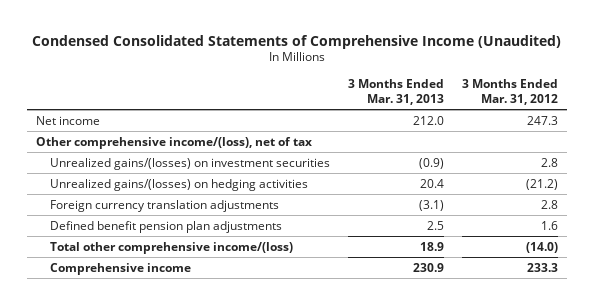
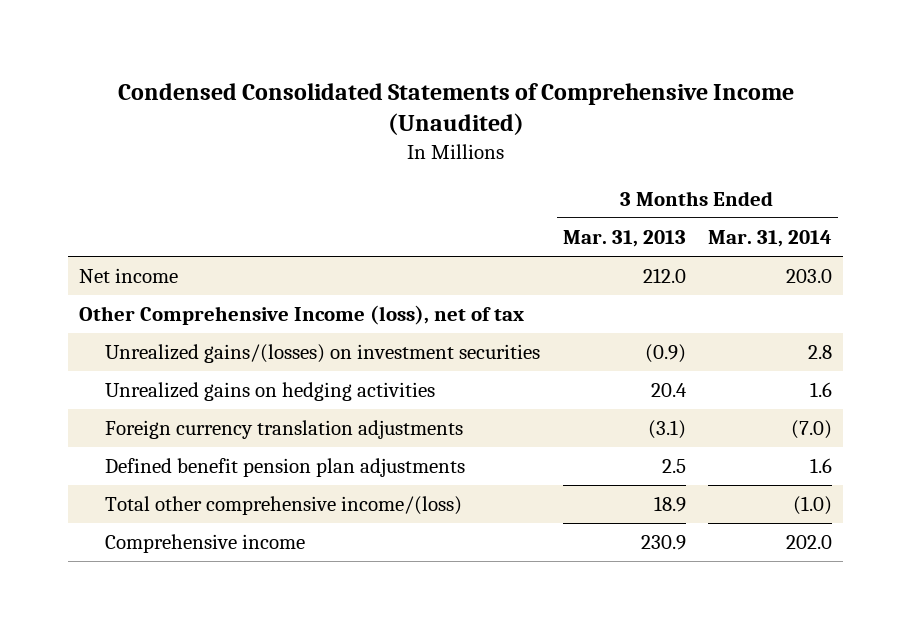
[461,78,558,105] 3 Months Ended Mar. 31, 2012 -> none
none -> [708,229,833,247] Mar. 31, 2014
[36,136,313,149] Other comprehensive income/(loss), net of tax -> [79,305,525,326] Other Comprehensive Income (loss), net of tax
[50,178,309,191] Unrealized gains/(losses) on hedging activities -> [105,382,436,402] Unrealized gains on hedging activities

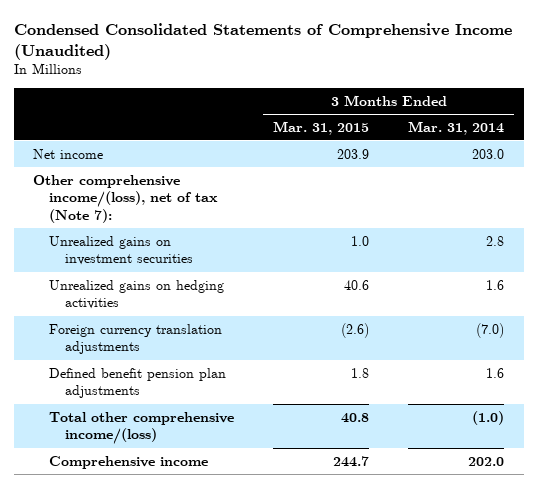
[562,229,686,247] Mar. 31, 2013 -> none
none -> [273,120,370,135] Mar. 31, 2015
[79,305,525,326] Other Comprehensive Income (loss), net of tax -> [33,174,219,224] Other comprehensive income/(loss), net of tax (Note 7):
[105,344,541,364] Unrealized gains/(losses) on investment securities -> [49,235,194,266] Unrealized gains on investment securities

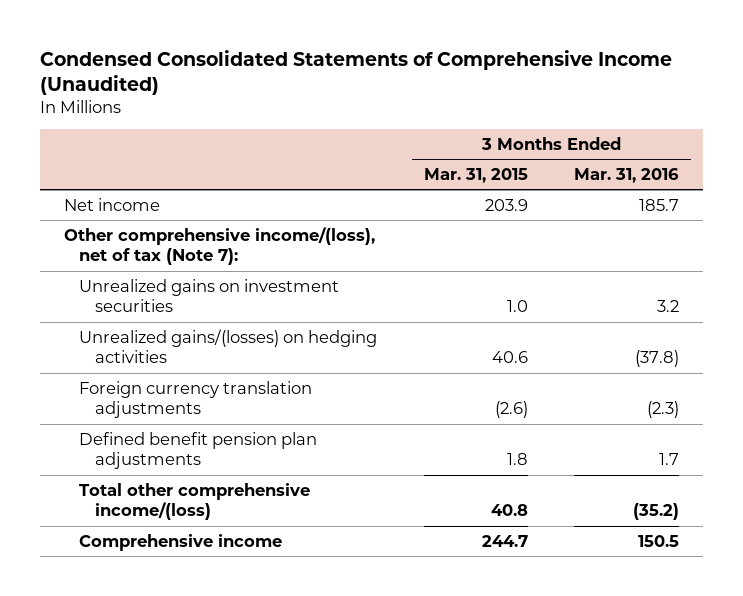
[408,120,505,135] Mar. 31, 2014 -> none
none -> [574,167,680,183] Mar. 31, 2016
[49,279,225,310] Unrealized gains on hedging activities -> [79,328,378,364] Unrealized gains/(losses) on hedging activities

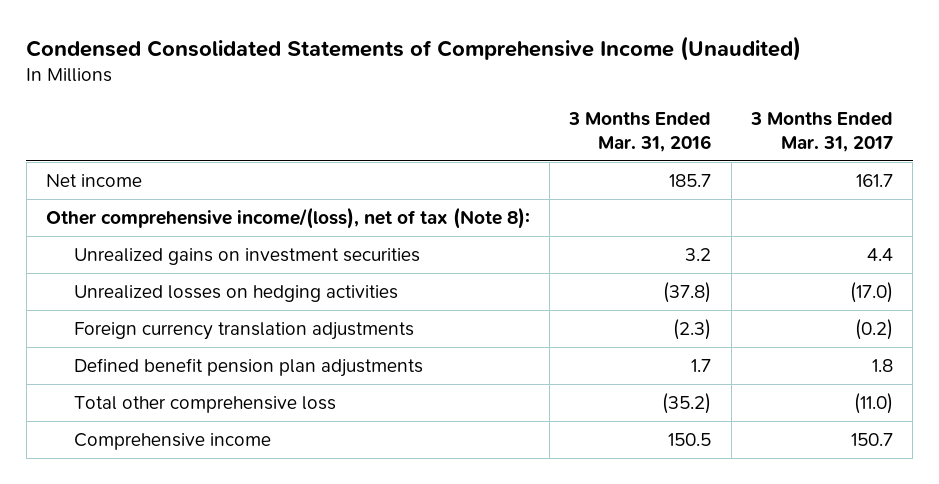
[423,167,528,183] Mar. 31, 2015 -> none
none -> [749,112,893,152] 3 Months Ended Mar. 31, 2017
[63,226,375,266] Other comprehensive income/(loss), net of tax (Note 7): -> [45,207,530,230] Other comprehensive income/(loss), net of tax (Note 8):
[79,328,378,364] Unrealized gains/(losses) on hedging activities -> [74,285,399,303] Unrealized losses on hedging activities
[79,482,311,521] Total other comprehensive income/(loss) -> [74,396,337,414] Total other comprehensive loss

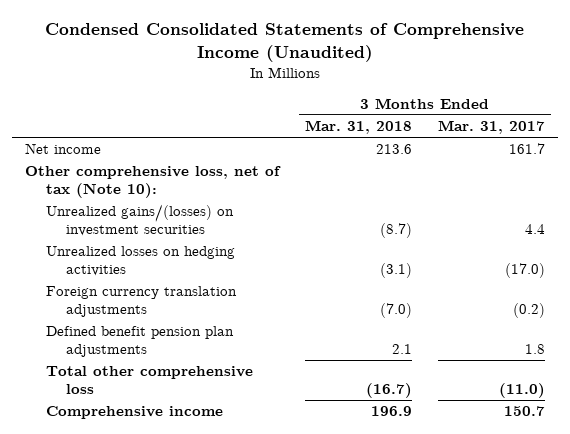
[568,112,712,152] 3 Months Ended Mar. 31, 2016 -> none
none -> [305,120,413,135] Mar. 31, 2018
[45,207,530,230] Other comprehensive income/(loss), net of tax (Note 8): -> [25,166,282,199] Other comprehensive loss, net of tax (Note 10):
[74,248,421,266] Unrealized gains on investment securities -> [45,204,234,237] Unrealized gains/(losses) on investment securities

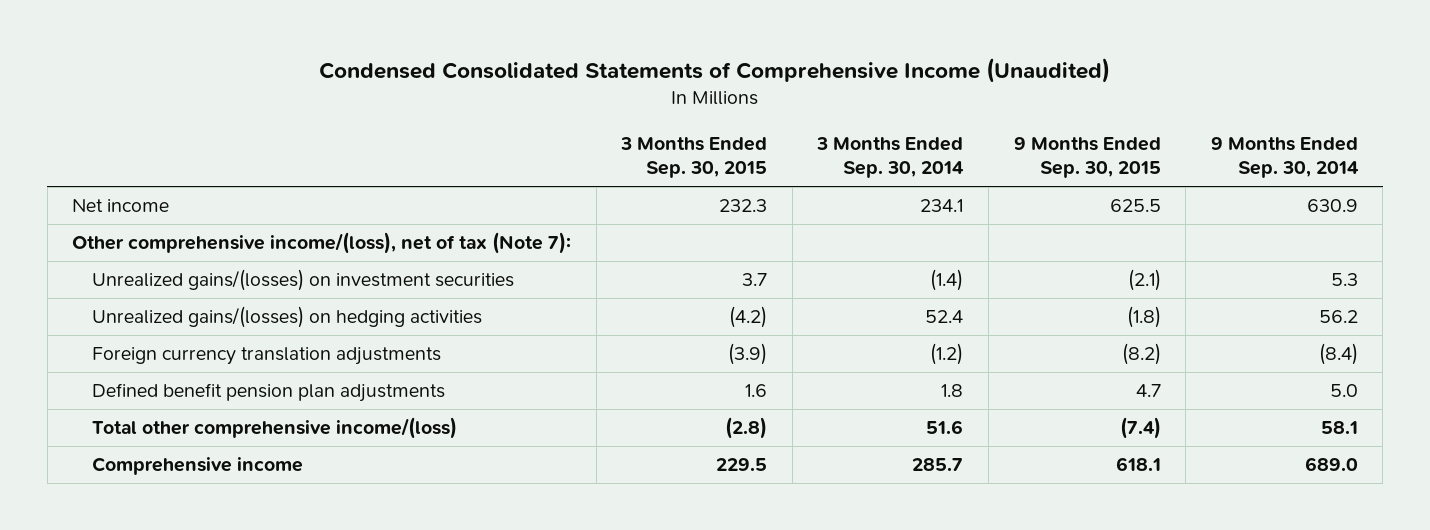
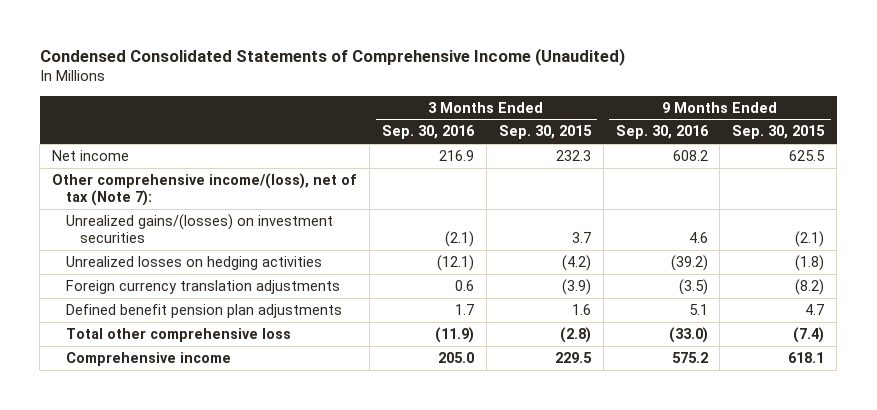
[816,136,965,179] 3 Months Ended Sep. 30, 2014 -> none
[1210,136,1359,179] 9 Months Ended Sep. 30, 2014 -> none
none -> [381,125,475,140] Sep. 30, 2016
none -> [615,125,709,140] Sep. 30, 2016
[92,306,483,329] Unrealized gains/(losses) on hedging activities -> [65,256,322,271] Unrealized losses on hedging activities
[92,417,458,440] Total other comprehensive income/(loss) -> [65,328,291,343] Total other comprehensive loss

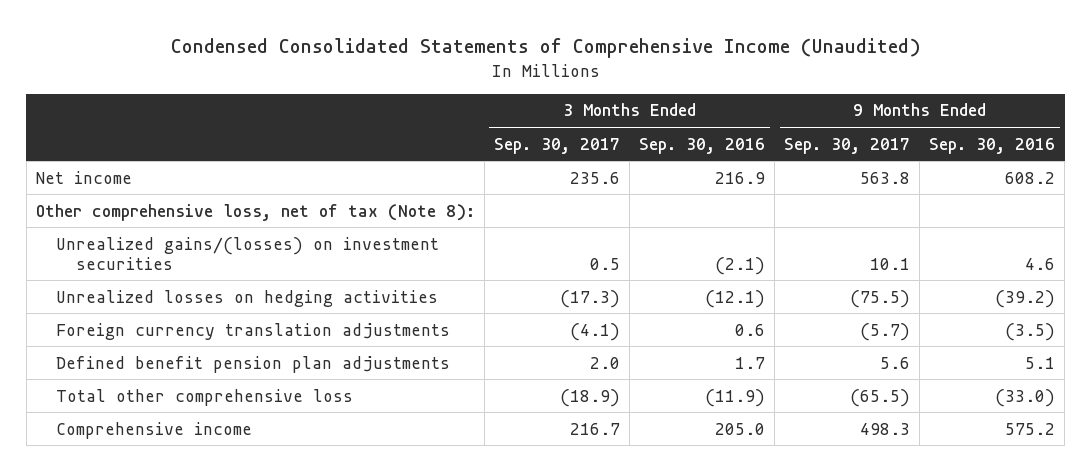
[498,125,592,140] Sep. 30, 2015 -> none
[732,125,826,140] Sep. 30, 2015 -> none
none -> [494,137,621,154] Sep. 30, 2017
none -> [784,137,911,154] Sep. 30, 2017
[52,173,358,207] Other comprehensive income/(loss), net of tax (Note 7): -> [35,203,475,221] Other comprehensive loss, net of tax (Note 8):

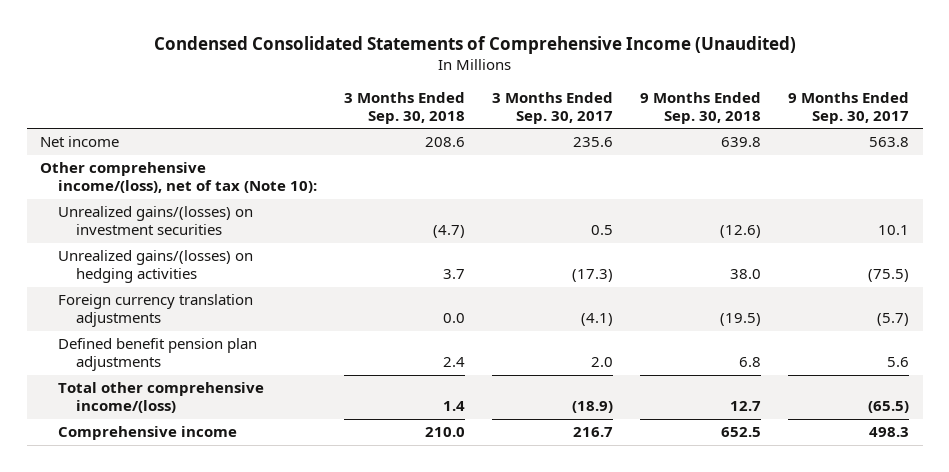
[639,137,766,154] Sep. 30, 2016 -> none
[929,137,1056,154] Sep. 30, 2016 -> none
none -> [344,91,466,124] 3 Months Ended Sep. 30, 2018
none -> [640,91,762,124] 9 Months Ended Sep. 30, 2018
[35,203,475,221] Other comprehensive loss, net of tax (Note 8): -> [40,162,317,194] Other comprehensive income/(loss), net of tax (Note 10):
[56,289,439,307] Unrealized losses on hedging activities -> [57,250,253,284] Unrealized gains/(losses) on hedging activities
[56,388,354,406] Total other comprehensive loss -> [57,382,264,414] Total other comprehensive income/(loss)

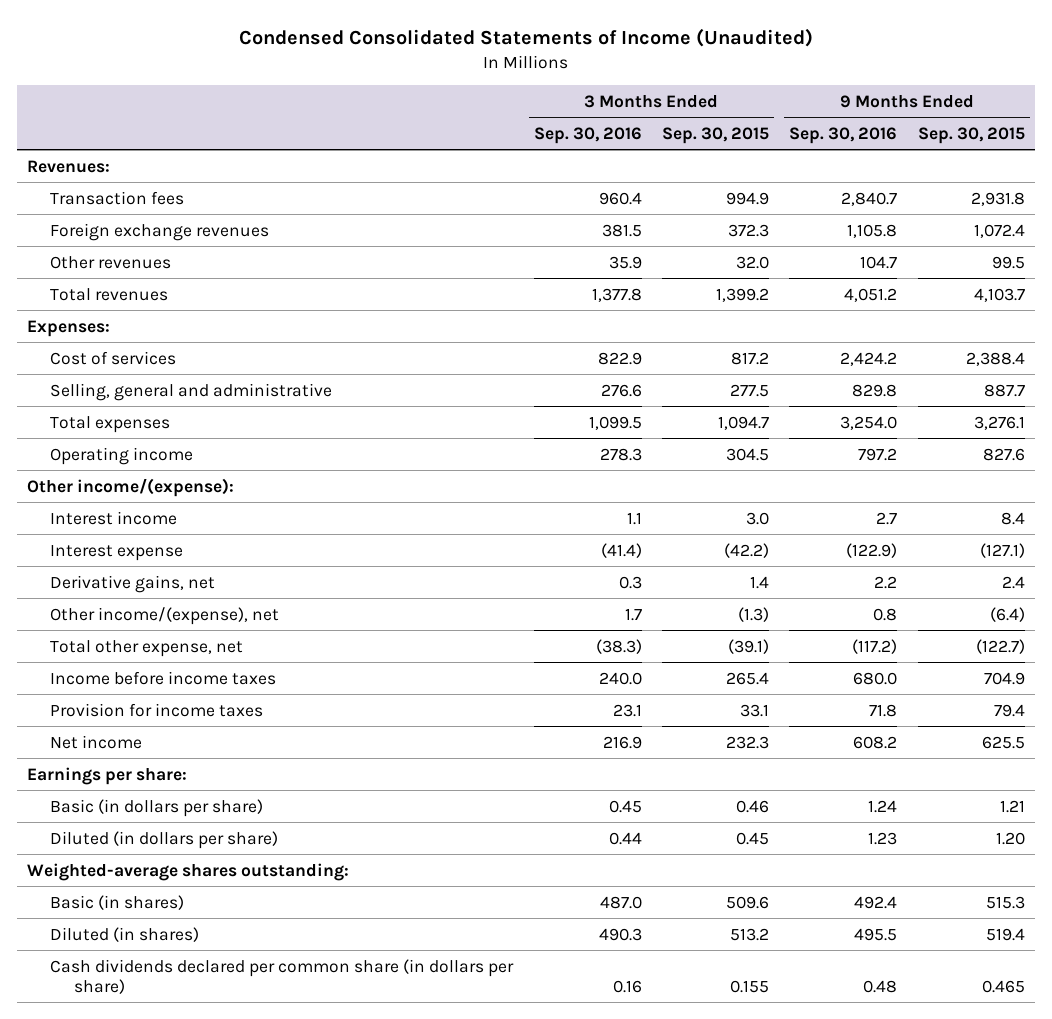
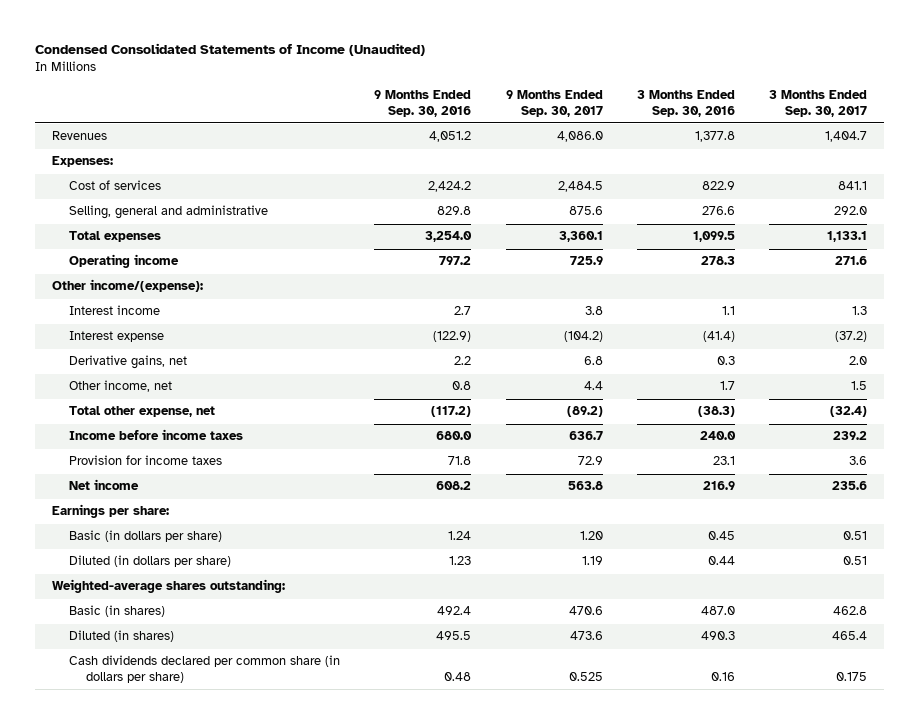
[661,126,769,144] Sep. 30, 2015 -> none
[917,126,1025,144] Sep. 30, 2015 -> none
none -> [505,90,603,117] 9 Months Ended Sep. 30, 2017
none -> [769,90,868,117] 3 Months Ended Sep. 30, 2017
[27,159,111,173] Revenues: -> none
[50,190,185,205] Transaction fees -> none
[50,222,270,241] Foreign exchange revenues -> none
[50,255,172,269] Other revenues -> none
[50,287,169,301] Total revenues -> [51,131,107,141] Revenues
[50,606,280,625] Other income/(expense), net -> [68,380,172,393] Other income, net

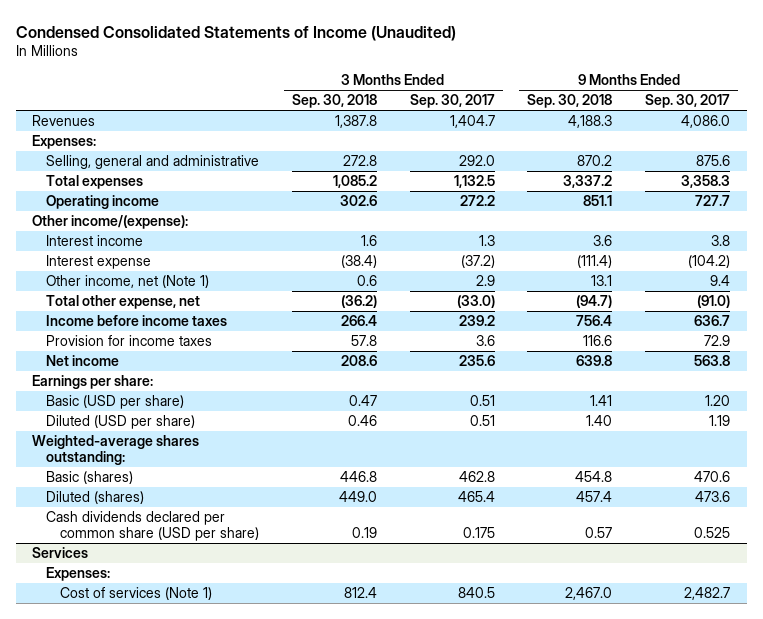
[374,90,472,117] 9 Months Ended Sep. 30, 2016 -> none
[636,90,735,117] 3 Months Ended Sep. 30, 2016 -> none
none -> [292,94,378,109] Sep. 30, 2018
none -> [527,94,613,109] Sep. 30, 2018
[68,180,161,191] Cost of services -> none
[558,231,603,243] 3,360.1 -> [681,175,731,189] 3,358.3
[827,231,868,243] 1,133.1 -> [453,175,495,189] 1,132.5
[569,256,603,266] 725.9 -> [695,195,731,207] 727.7
[835,256,868,266] 271.6 -> [459,195,495,207] 272.2
[68,355,187,370] Derivative gains, net -> none
[68,380,172,393] Other income, net -> [46,275,210,289] Other income, net (Note 1)
[583,381,603,391] 4.4 -> [710,275,731,287] 9.4
[851,381,868,391] 1.5 -> [475,275,495,287] 2.9
[566,406,603,418] (89.2) -> [697,295,731,309] (91.0)
[830,406,868,418] (32.4) -> [456,295,495,309] (33.0)
[68,530,222,543] Basic (in dollars per share) -> [46,395,185,410] Basic (USD per share)
[68,555,231,568] Diluted (in dollars per share) -> [46,415,196,430] Diluted (USD per share)
[68,605,165,618] Basic (in shares) -> [46,471,134,485] Basic (shares)
[68,630,174,643] Diluted (in shares) -> [46,491,145,505] Diluted (shares)
[68,655,340,683] Cash dividends declared per common share (in dollars per share) -> [46,511,260,542] Cash dividends declared per common share (USD per share)
none -> [32,547,89,559] Services
none -> [46,567,111,582] Expenses:
none -> [60,587,213,601] Cost of services (Note 1)

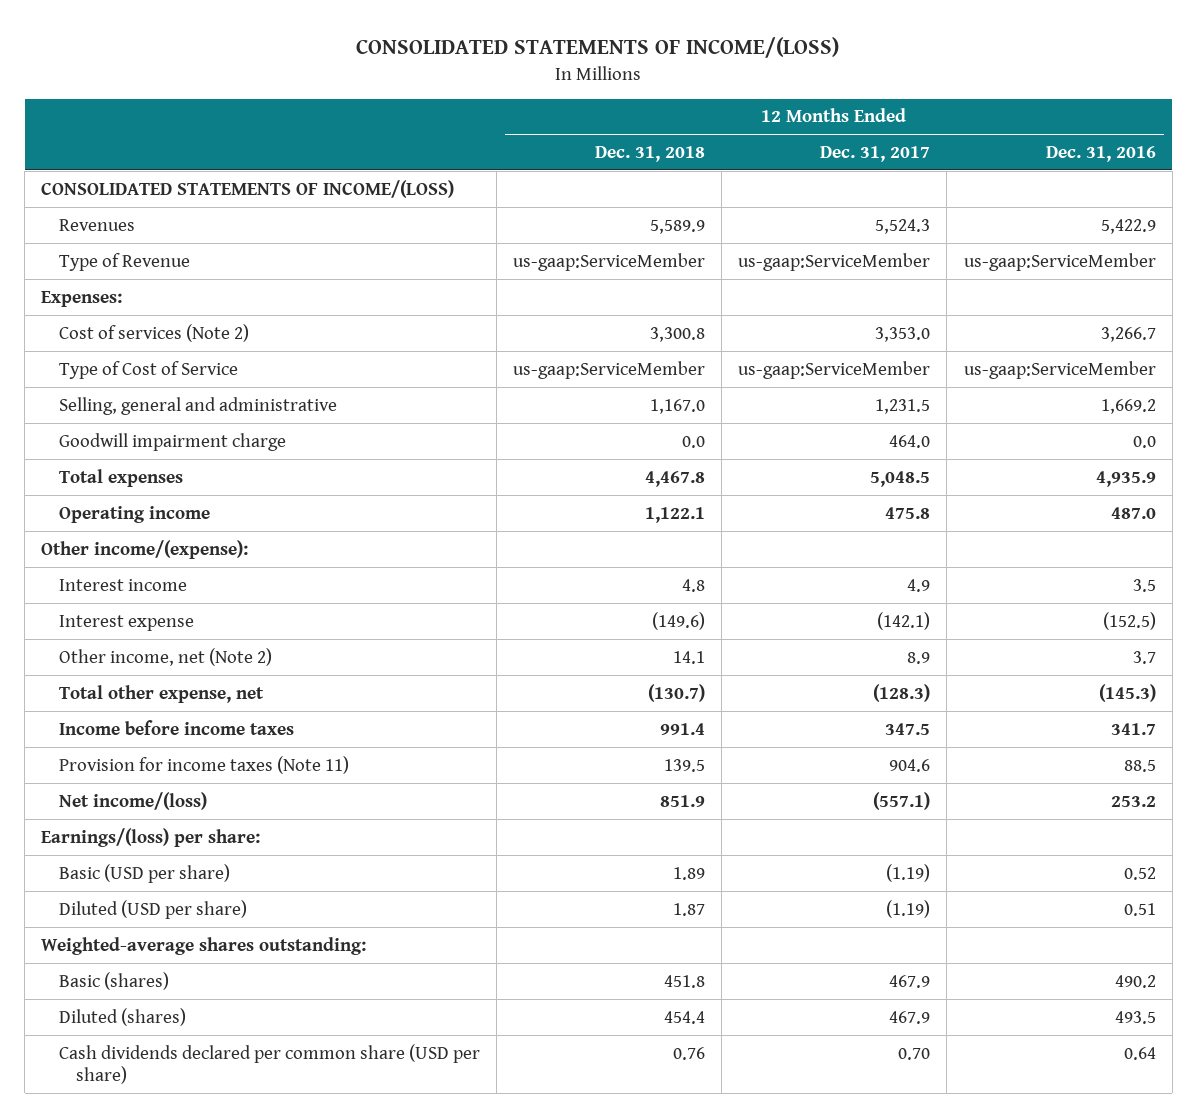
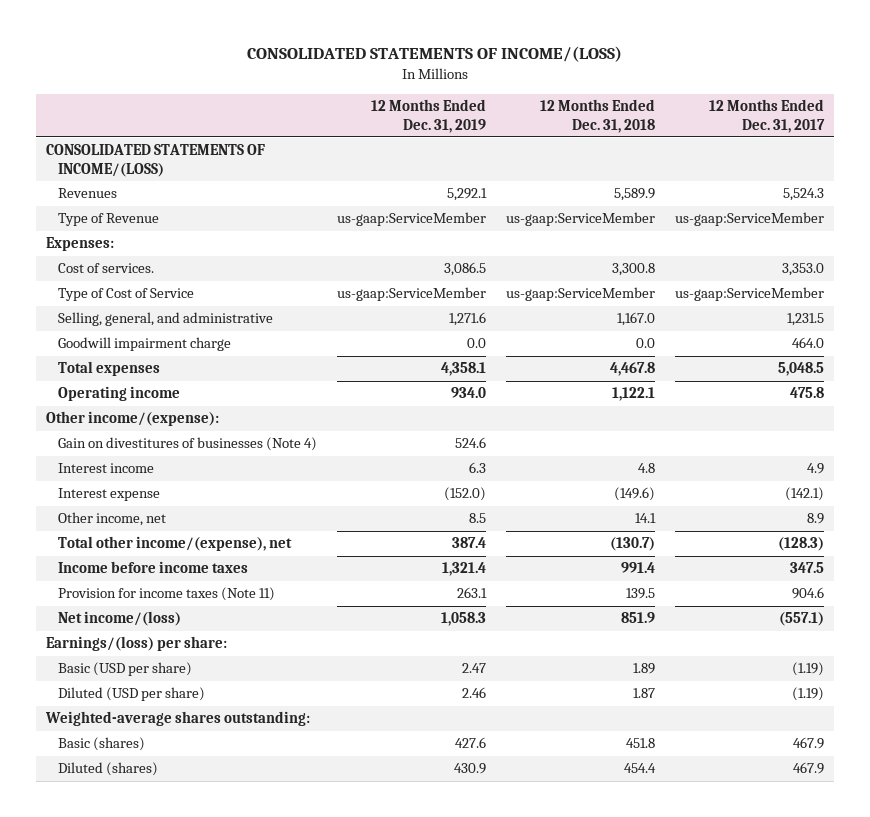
[1045,146,1156,163] Dec. 31, 2016 -> none
none -> [371,98,487,133] 12 Months Ended Dec. 31, 2019
[58,323,249,342] Cost of services (Note 2) -> [58,263,155,274] Cost of services.
[58,396,337,415] Selling, general and administrative -> [58,312,274,327] Selling, general, and administrative
none -> [58,437,318,452] Gain on divestitures of businesses (Note 4)
[58,647,272,666] Other income, net (Note 2) -> [58,512,167,527] Other income, net
[58,684,264,703] Total other expense, net -> [58,536,293,552] Total other income/(expense), net
[58,1043,480,1084] Cash dividends declared per common share (USD per share) -> none

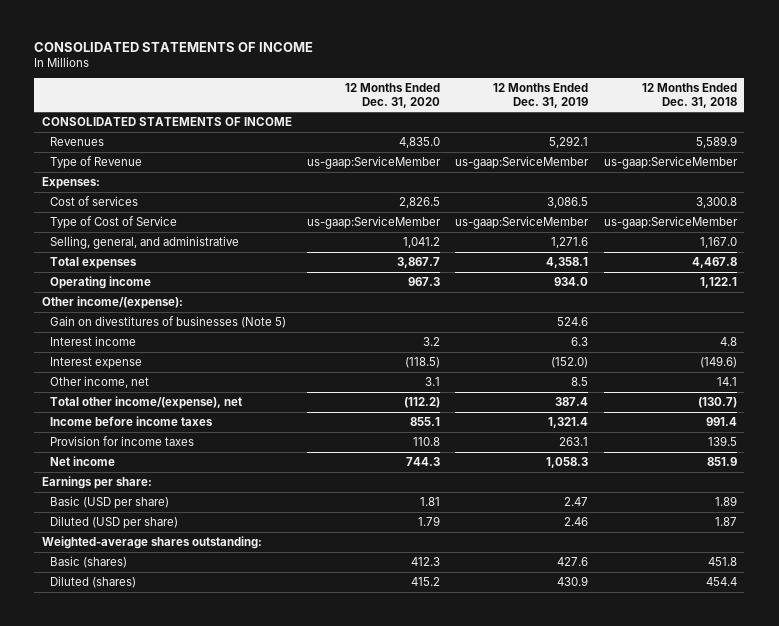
[246,45,622,62] CONSOLIDATED STATEMENTS OF INCOME/(LOSS) -> [34,41,314,52] CONSOLIDATED STATEMENTS OF INCOME
[709,98,826,133] 12 Months Ended Dec. 31, 2017 -> none
none -> [345,83,441,108] 12 Months Ended Dec. 31, 2020
[45,144,265,178] CONSOLIDATED STATEMENTS OF INCOME/(LOSS) -> [41,117,292,127] CONSOLIDATED STATEMENTS OF INCOME
[58,263,155,274] Cost of services. -> [50,196,139,207] Cost of services
[58,337,232,352] Goodwill impairment charge -> none
[58,437,318,452] Gain on divestitures of businesses (Note 4) -> [50,316,287,329] Gain on divestitures of businesses (Note 5)
[58,587,276,602] Provision for income taxes (Note 11) -> [50,436,195,447] Provision for income taxes
[58,611,182,627] Net income/(loss) -> [50,456,116,467] Net income
[45,636,227,652] Earnings/(loss) per share: -> [41,476,152,490] Earnings per share:

